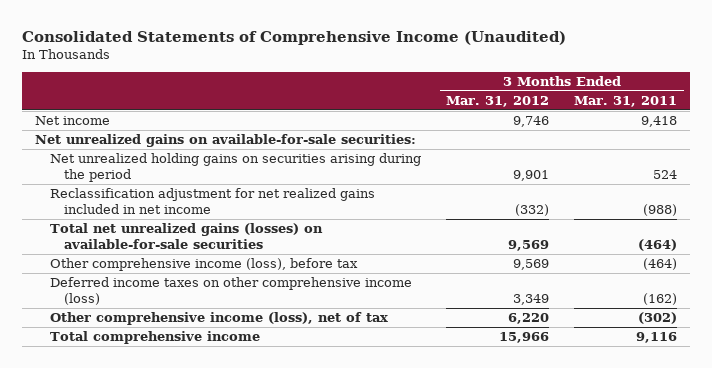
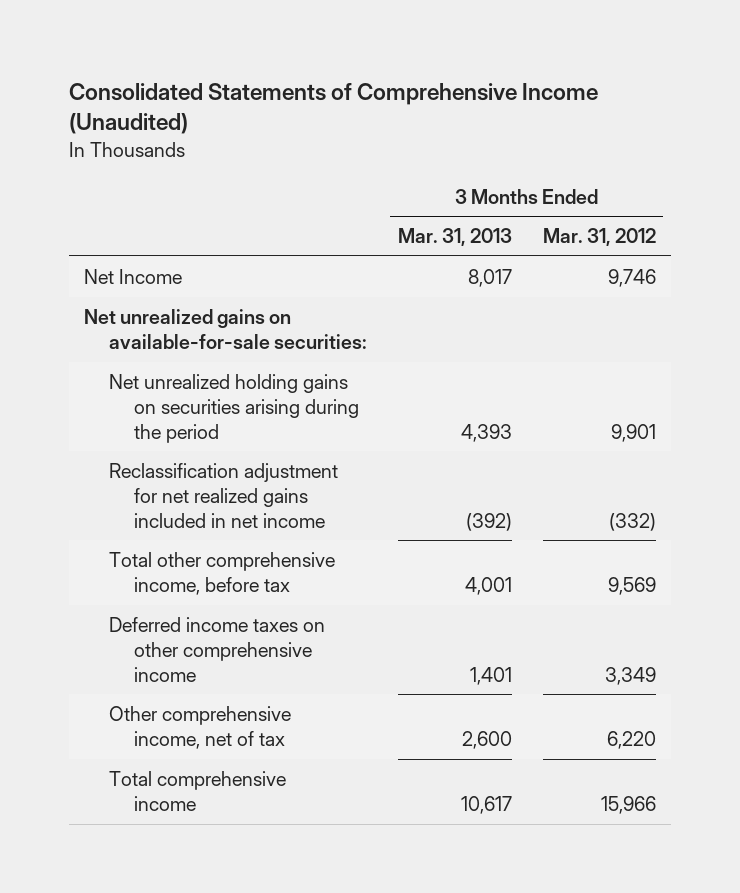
[574,95,678,107] Mar. 31, 2011 -> none
none -> [397,228,512,247] Mar. 31, 2013
[34,116,110,126] Net income -> [84,269,183,285] Net Income
[49,223,323,250] Total net unrealized gains (losses) on available-for-sale securities -> none
[49,258,358,272] Other comprehensive income (loss), before tax -> [109,552,336,595] Total other comprehensive income, before tax
[49,277,412,306] Deferred income taxes on other comprehensive income (loss) -> [109,617,326,682] Deferred income taxes on other comprehensive income
[49,312,388,326] Other comprehensive income (loss), net of tax -> [109,706,292,749] Other comprehensive income, net of tax

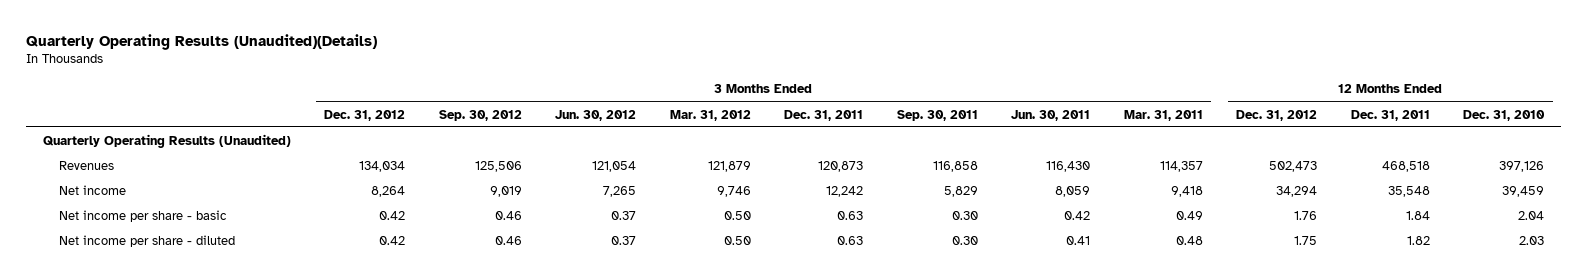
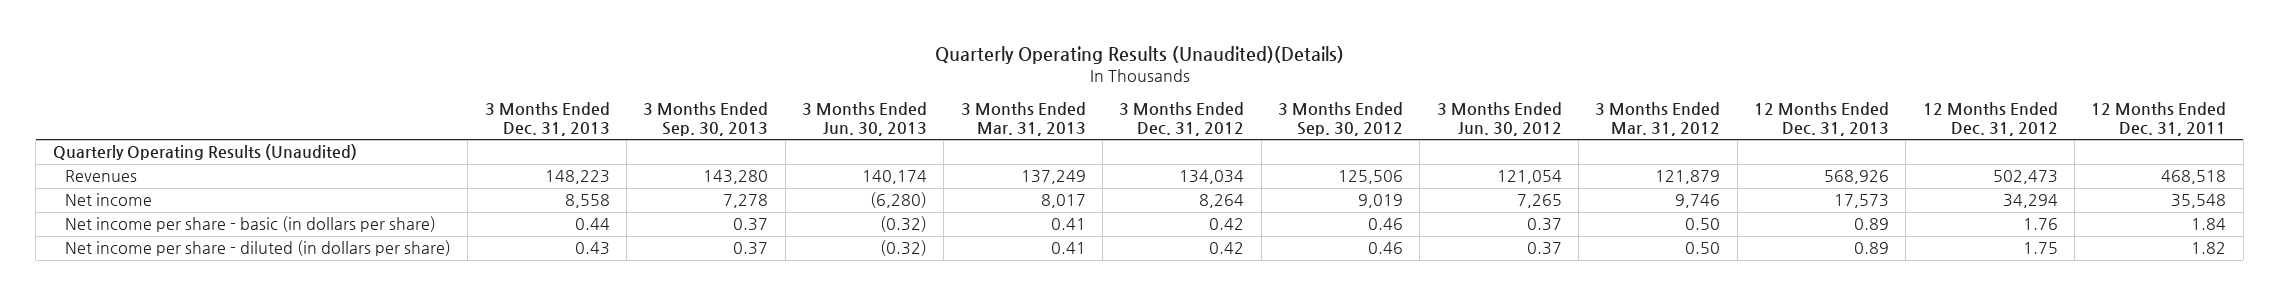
[784,109,864,121] Dec. 31, 2011 -> none
[896,109,978,121] Sep. 30, 2011 -> none
[1011,109,1091,121] Jun. 30, 2011 -> none
[1123,109,1203,121] Mar. 31, 2011 -> none
[1463,109,1546,121] Dec. 31, 2010 -> none
none -> [484,101,610,136] 3 Months Ended Dec. 31, 2013
none -> [643,101,769,136] 3 Months Ended Sep. 30, 2013
none -> [801,101,927,136] 3 Months Ended Jun. 30, 2013
none -> [960,101,1086,136] 3 Months Ended Mar. 31, 2013
none -> [1754,101,1890,136] 12 Months Ended Dec. 31, 2013
[58,210,227,223] Net income per share - basic -> [64,216,436,233] Net income per share - basic (in dollars per share)
[58,235,235,248] Net income per share - diluted -> [64,240,451,257] Net income per share - diluted (in dollars per share)

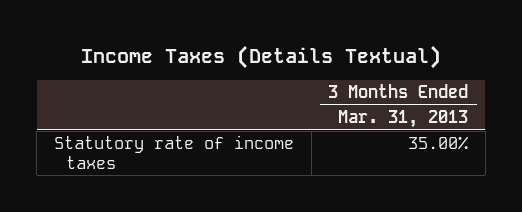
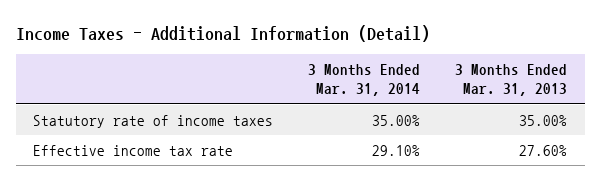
[81,44,442,69] Income Taxes (Details Textual) -> [15,24,430,42] Income Taxes - Additional Information (Detail)
none -> [308,63,421,97] 3 Months Ended Mar. 31, 2014
none -> [33,144,234,156] Effective income tax rate

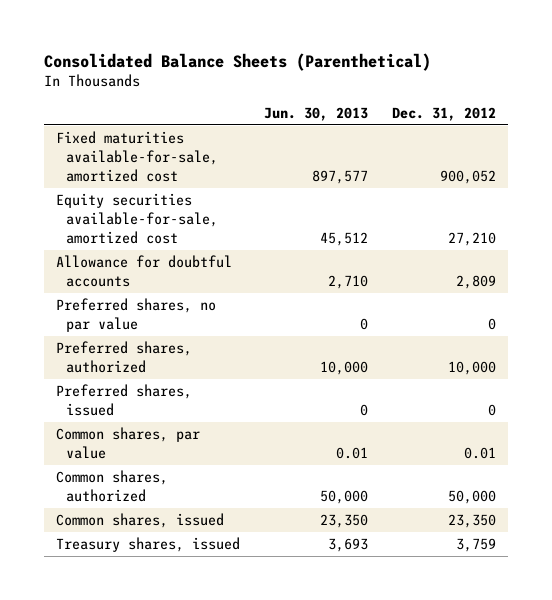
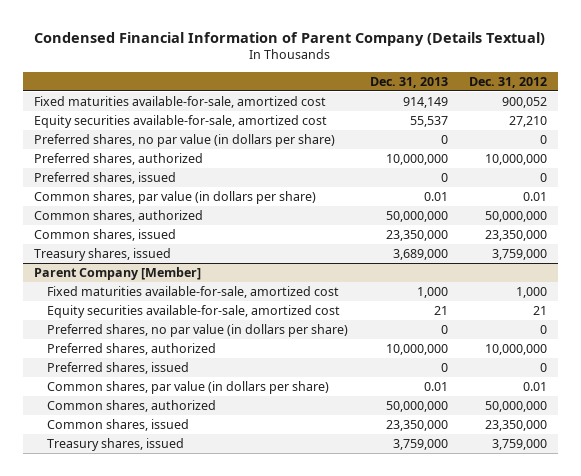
[44,52,432,71] Consolidated Balance Sheets (Parenthetical) -> [34,31,546,46] Condensed Financial Information of Parent Company (Details Textual)
[264,106,369,121] Jun. 30, 2013 -> none
none -> [369,76,448,88] Dec. 31, 2013
[56,255,233,287] Allowance for doubtful accounts -> none
[56,298,217,332] Preferred shares, no par value -> [33,133,335,147] Preferred shares, no par value (in dollars per share)
[448,360,497,375] 10,000 -> [484,153,547,165] 10,000,000
[56,427,201,459] Common shares, par value -> [33,190,316,204] Common shares, par value (in dollars per share)
[448,489,497,504] 50,000 -> [484,210,547,222] 50,000,000
[448,514,497,529] 23,350 -> [484,229,547,241] 23,350,000
[456,538,497,553] 3,759 -> [491,248,547,260] 3,759,000
none -> [33,266,201,280] Parent Company [Member]
none -> [47,285,340,298] Fixed maturities available-for-sale, amortized cost
none -> [47,304,341,318] Equity securities available-for-sale, amortized cost
none -> [47,323,349,337] Preferred shares, no par value (in dollars per share)
none -> [47,342,217,355] Preferred shares, authorized
none -> [47,361,190,374] Preferred shares, issued
none -> [47,380,330,394] Common shares, par value (in dollars per share)
none -> [47,399,217,412] Common shares, authorized
none -> [47,418,190,431] Common shares, issued
none -> [47,437,185,451] Treasury shares, issued

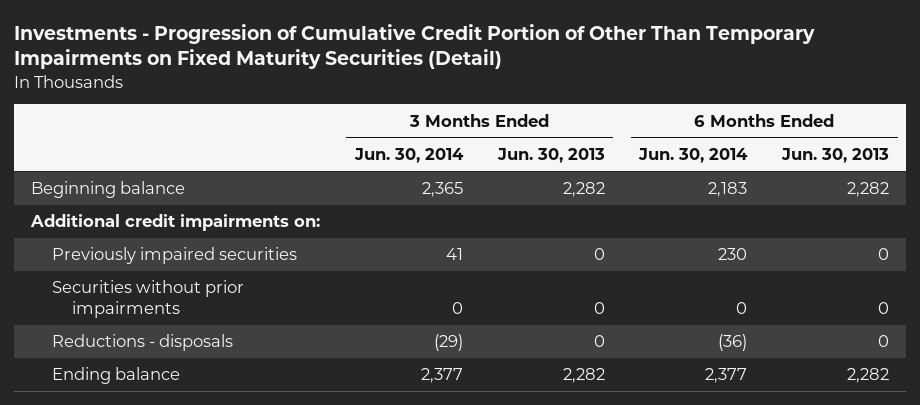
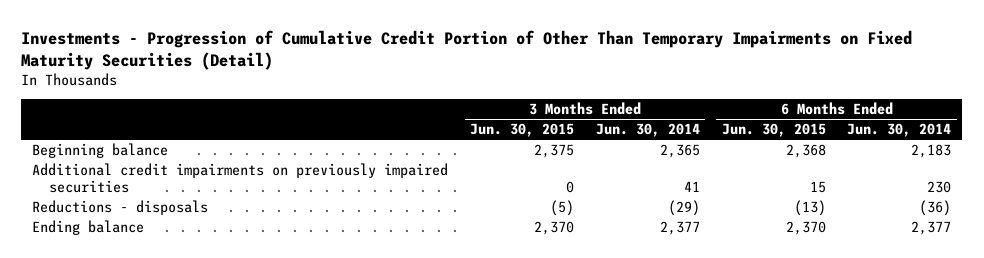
[496,147,605,163] Jun. 30, 2013 -> none
[780,147,889,163] Jun. 30, 2013 -> none
none -> [470,123,575,138] Jun. 30, 2015
none -> [721,123,826,138] Jun. 30, 2015
[30,214,321,232] Additional credit impairments on: -> none
[51,280,244,319] Securities without prior impairments -> none
[51,247,297,265] Previously impaired securities -> [32,163,449,193] Additional credit impairments on previously impaired securities

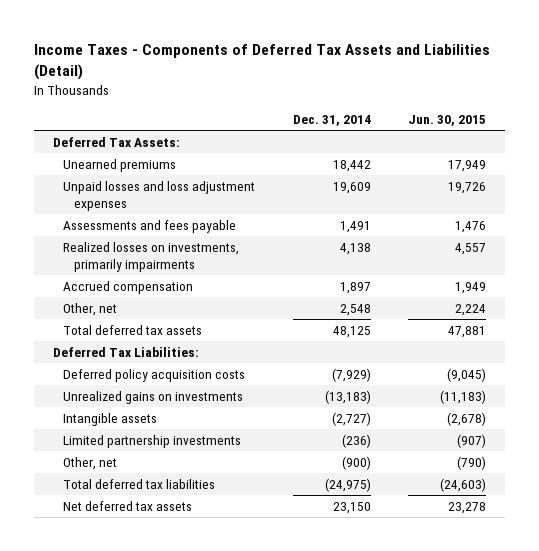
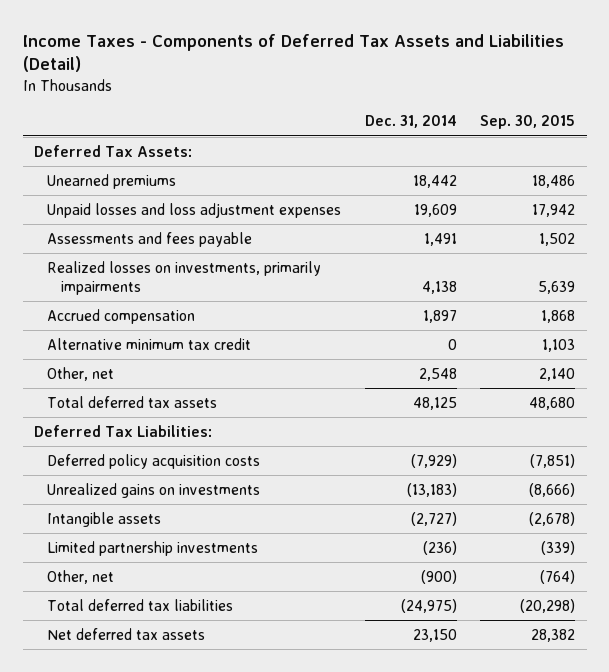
[408,115,487,127] Jun. 30, 2015 -> none
none -> [480,115,576,130] Sep. 30, 2015
none -> [47,337,252,350] Alternative minimum tax credit

